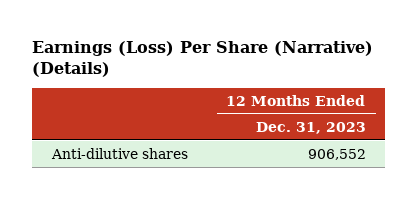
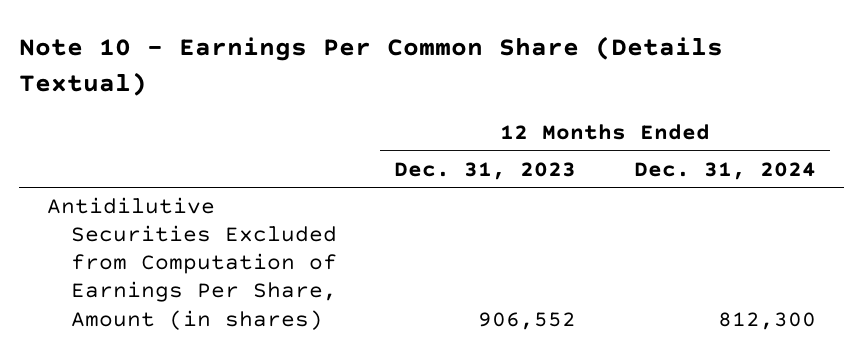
[32,41,374,78] Earnings (Loss) Per Share (Narrative) (Details) -> [18,35,723,96] Note 10 - Earnings Per Common Share (Details Textual)
none -> [633,161,816,180] Dec. 31, 2024
[50,147,188,159] Anti-dilutive shares -> [47,197,337,330] Antidilutive Securities Excluded from Computation of Earnings Per Share, Amount (in shares)

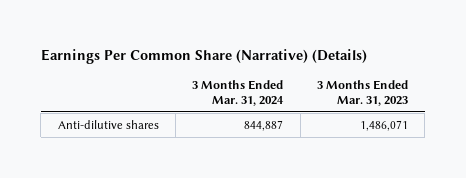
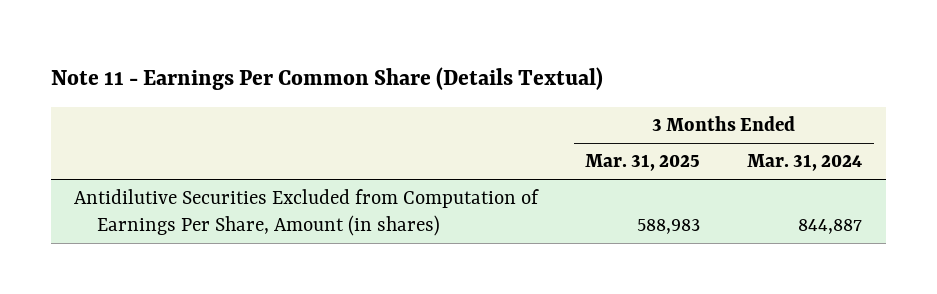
[40,49,367,65] Earnings Per Common Share (Narrative) (Details) -> [51,67,604,91] Note 11 - Earnings Per Common Share (Details Textual)
[317,79,409,106] 3 Months Ended Mar. 31, 2023 -> none
none -> [585,154,701,172] Mar. 31, 2025
[57,120,159,130] Anti-dilutive shares -> [74,189,540,236] Antidilutive Securities Excluded from Computation of Earnings Per Share, Amount (in shares)

